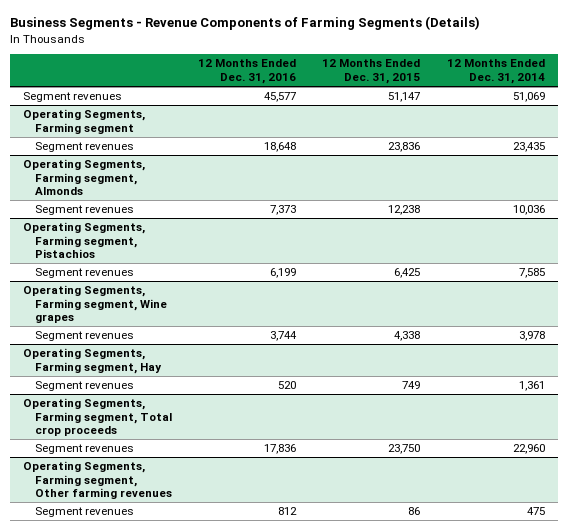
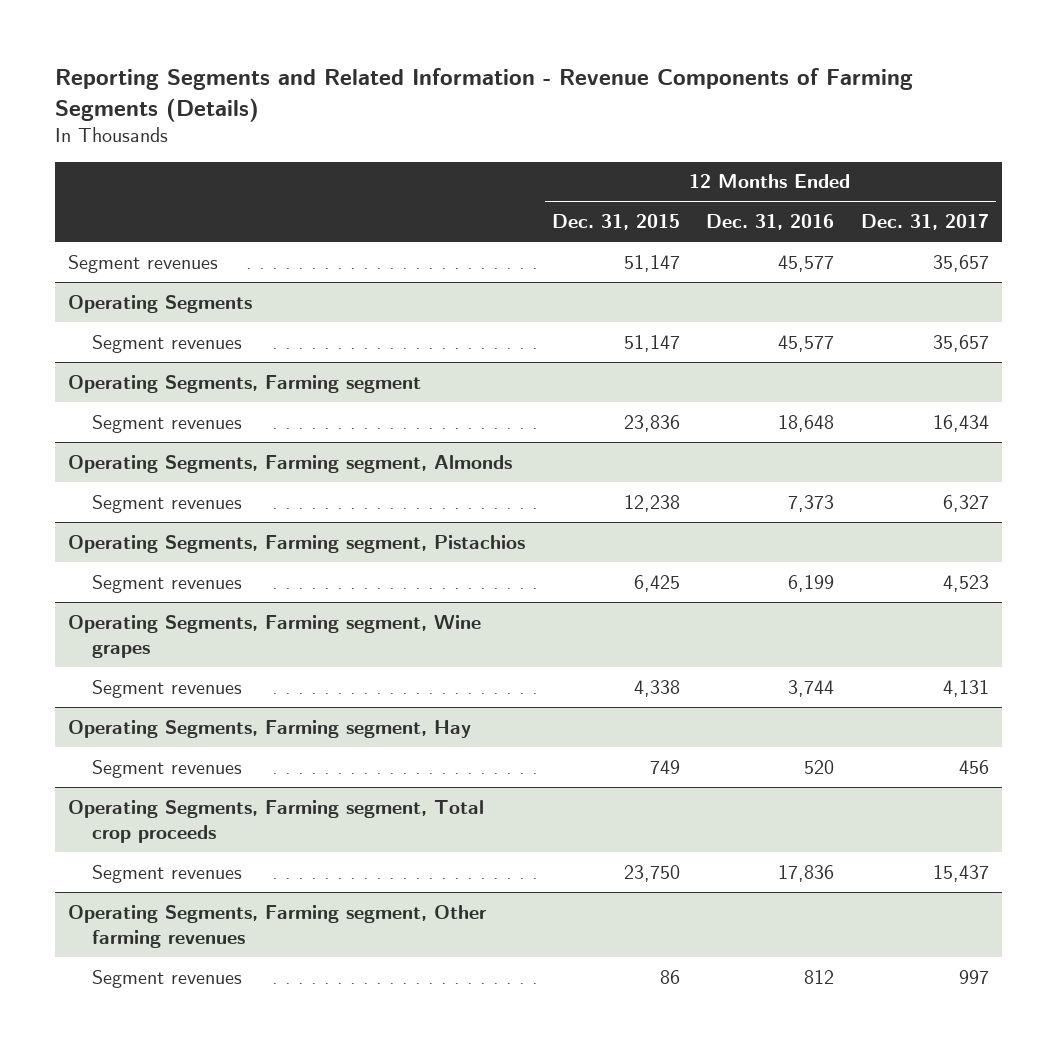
[9,16,480,31] Business Segments - Revenue Components of Farming Segments (Details) -> [54,68,913,122] Reporting Segments and Related Information - Revenue Components of Farming Segments (Details)
[446,59,545,85] 12 Months Ended Dec. 31, 2014 -> none
none -> [861,214,990,231] Dec. 31, 2017
none -> [68,294,253,313] Operating Segments
none -> [91,334,242,353] Segment revenues

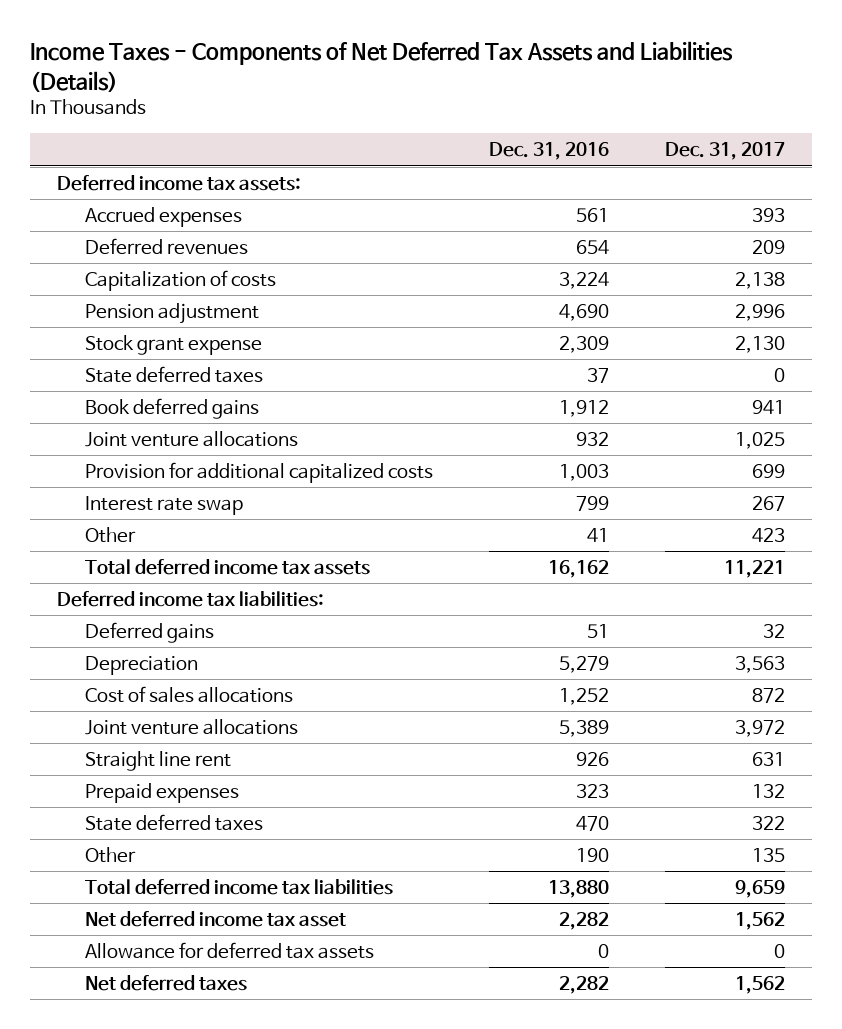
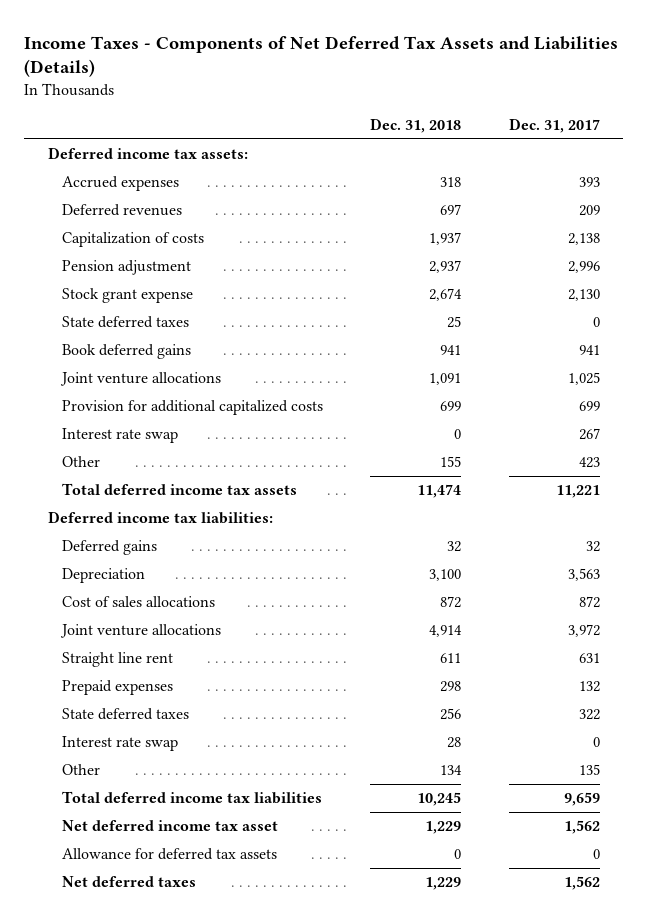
[488,142,609,161] Dec. 31, 2016 -> none
none -> [370,117,462,133] Dec. 31, 2018
none -> [61,736,178,752] Interest rate swap

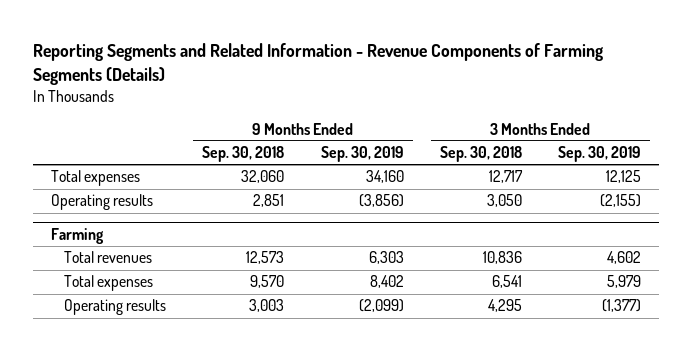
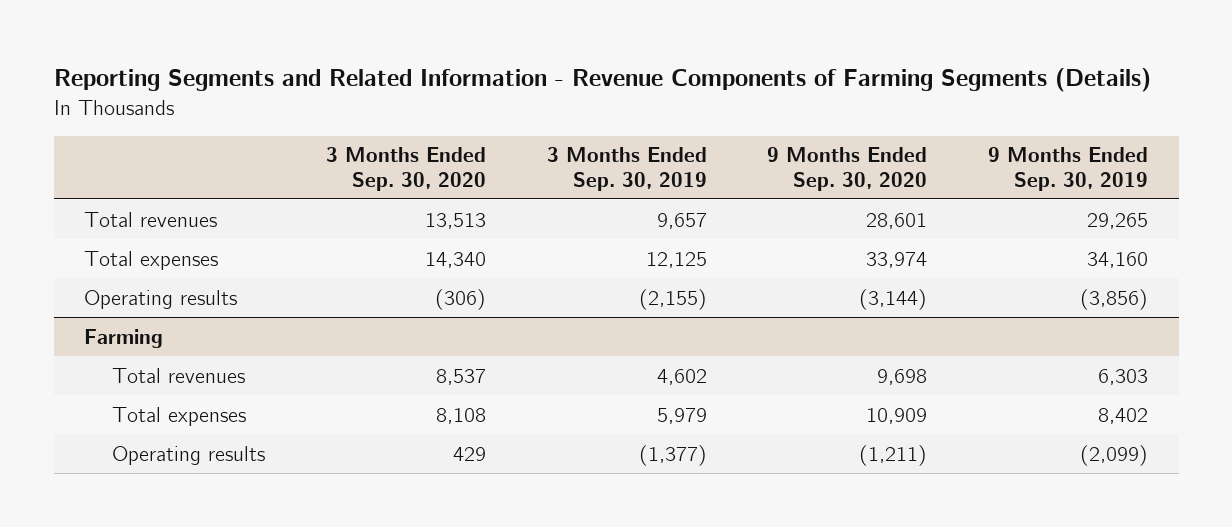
[202,146,285,163] Sep. 30, 2018 -> none
[439,146,522,163] Sep. 30, 2018 -> none
none -> [325,147,486,191] 3 Months Ended Sep. 30, 2020
none -> [767,147,928,191] 9 Months Ended Sep. 30, 2020
none -> [84,211,218,227] Total revenues

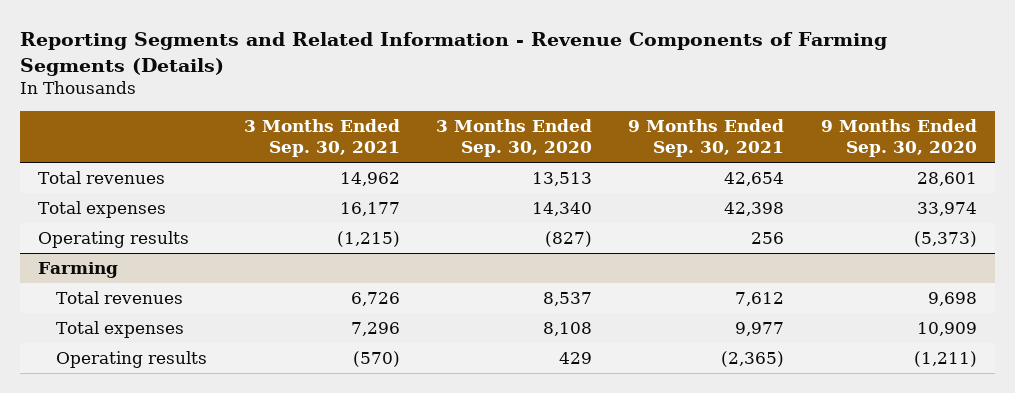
[546,147,707,191] 3 Months Ended Sep. 30, 2019 -> none
[988,147,1149,191] 9 Months Ended Sep. 30, 2019 -> none
none -> [243,118,400,158] 3 Months Ended Sep. 30, 2021
none -> [628,118,785,158] 9 Months Ended Sep. 30, 2021
[434,288,486,310] (306) -> [544,231,592,248] (827)
[859,288,928,310] (3,144) -> [913,231,977,248] (5,373)

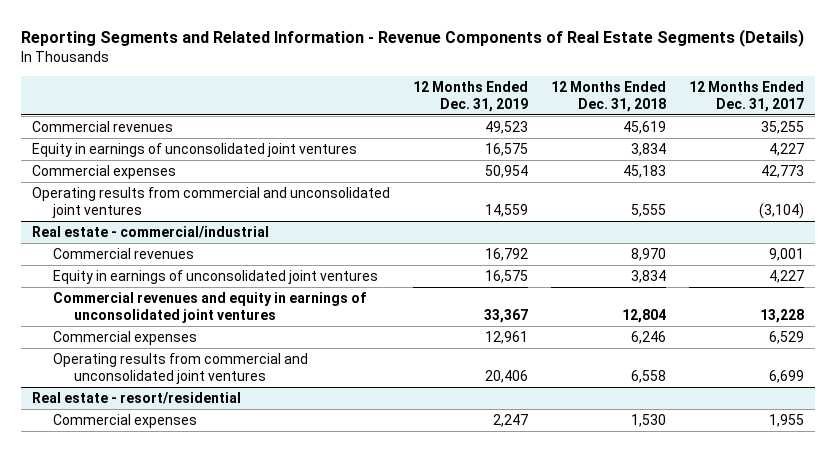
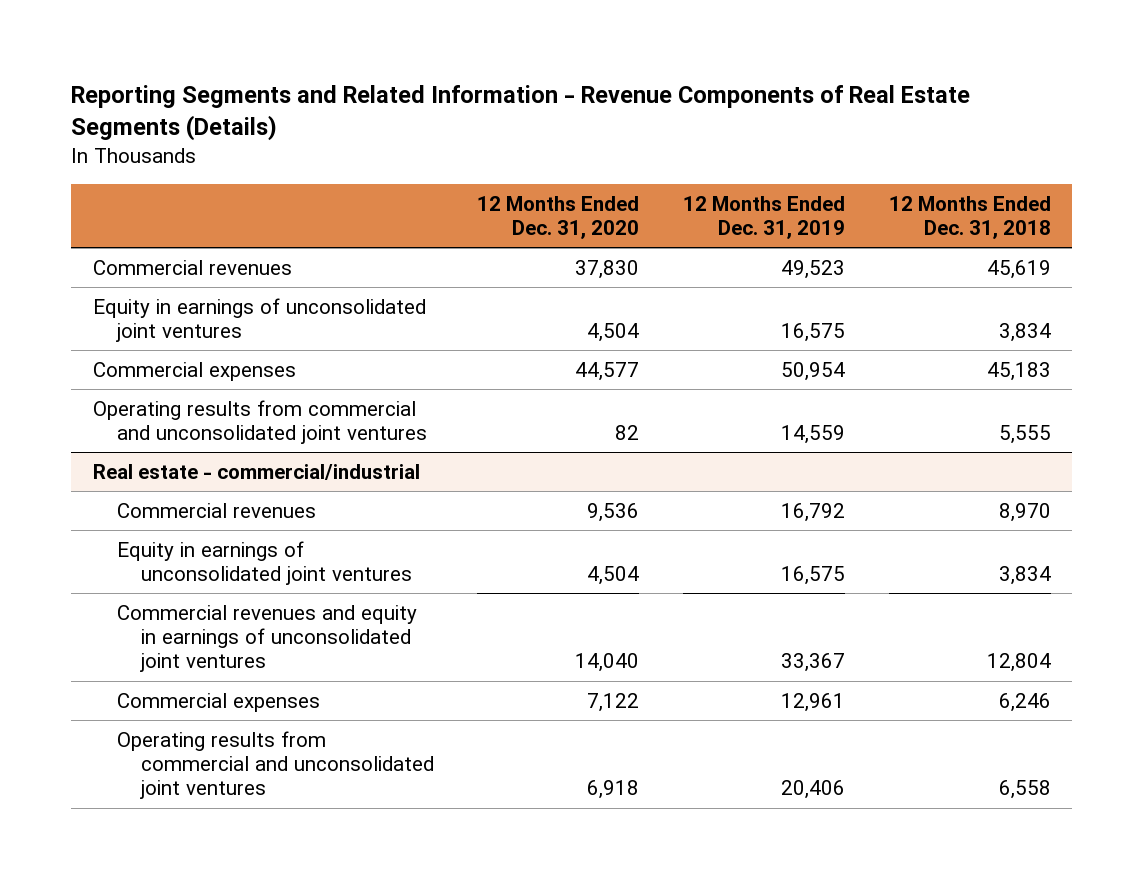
[689,80,805,113] 12 Months Ended Dec. 31, 2017 -> none
none -> [477,195,640,239] 12 Months Ended Dec. 31, 2020
[32,391,242,404] Real estate - resort/residential -> none
[53,413,198,428] Commercial expenses -> none

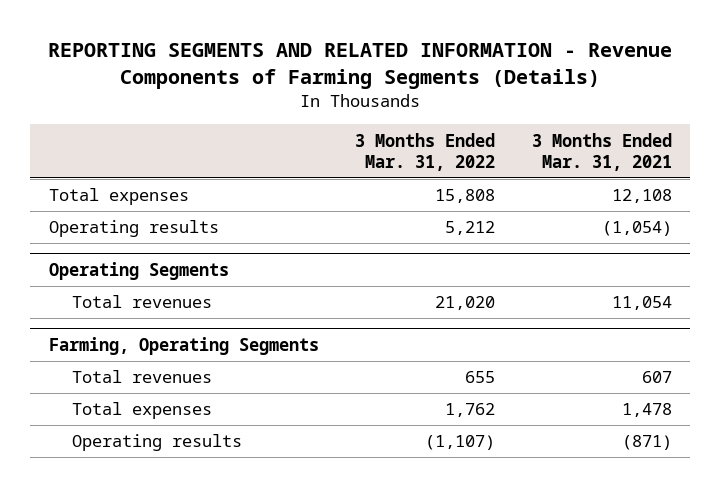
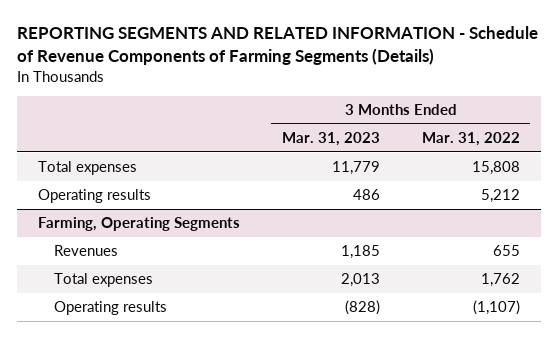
[48,43,673,89] REPORTING SEGMENTS AND RELATED INFORMATION - Revenue Components of Farming Segments (Details) -> [16,26,538,65] REPORTING SEGMENTS AND RELATED INFORMATION - Schedule of Revenue Components of Farming Segments (Details)
[532,132,673,171] 3 Months Ended Mar. 31, 2021 -> none
none -> [281,131,380,146] Mar. 31, 2023
[48,261,229,280] Operating Segments -> none
[71,295,212,309] Total revenues -> none
[71,370,212,384] Total revenues -> [54,245,119,257] Revenues

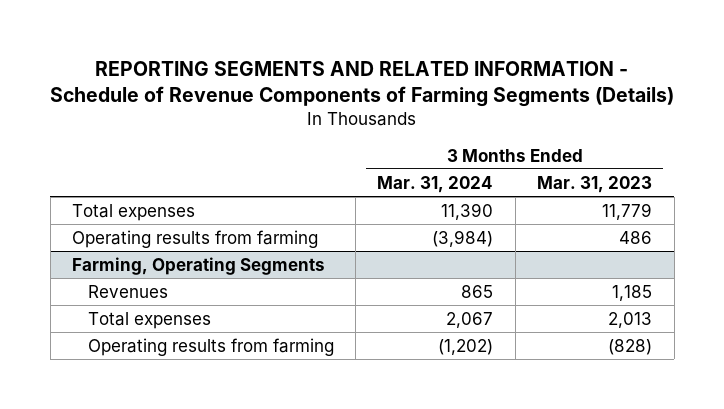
[421,131,520,146] Mar. 31, 2022 -> none
none -> [377,175,494,193] Mar. 31, 2024
[37,189,151,204] Operating results -> [72,229,319,248] Operating results from farming
[54,301,168,316] Operating results -> [87,337,334,356] Operating results from farming

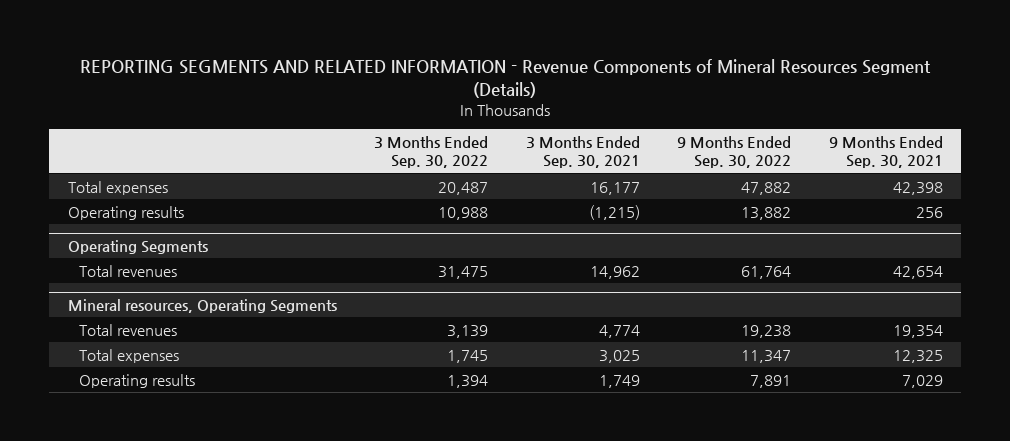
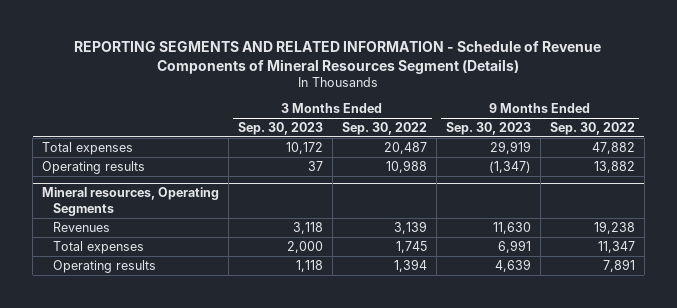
[80,58,932,98] REPORTING SEGMENTS AND RELATED INFORMATION - Revenue Components of Mineral Resources Segment (Details) -> [74,40,602,74] REPORTING SEGMENTS AND RELATED INFORMATION - Schedule of Revenue Components of Mineral Resources Segment (Details)
[525,136,640,169] 3 Months Ended Sep. 30, 2021 -> none
[828,136,943,169] 9 Months Ended Sep. 30, 2021 -> none
none -> [237,121,323,135] Sep. 30, 2023
none -> [445,121,531,135] Sep. 30, 2023
[67,239,208,254] Operating Segments -> none
[79,264,178,277] Total revenues -> none
[79,323,178,336] Total revenues -> [53,221,111,232] Revenues

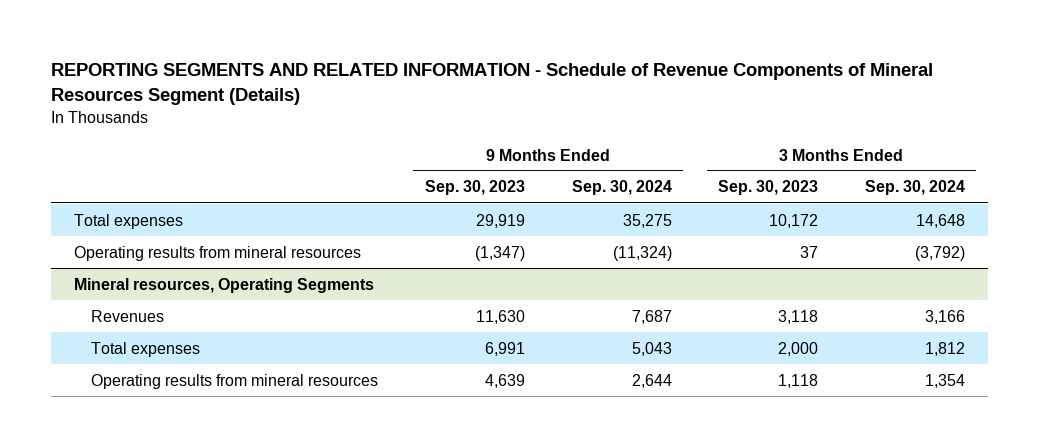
[341,121,427,135] Sep. 30, 2022 -> none
[549,121,635,135] Sep. 30, 2022 -> none
none -> [571,180,672,196] Sep. 30, 2024
none -> [864,180,965,196] Sep. 30, 2024
[42,160,146,174] Operating results -> [74,245,362,261] Operating results from mineral resources
[53,259,157,273] Operating results -> [91,373,379,389] Operating results from mineral resources

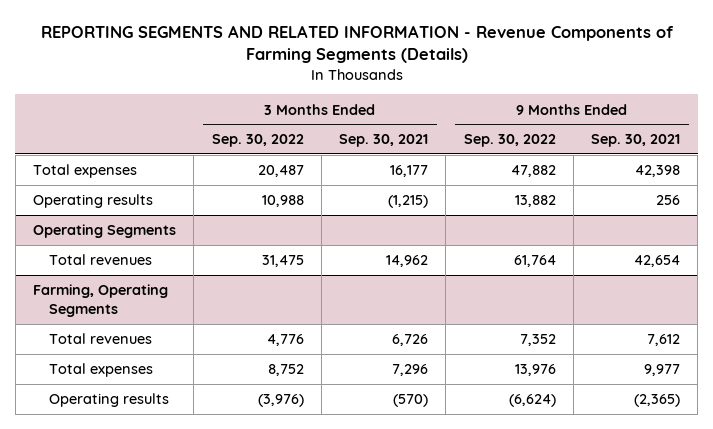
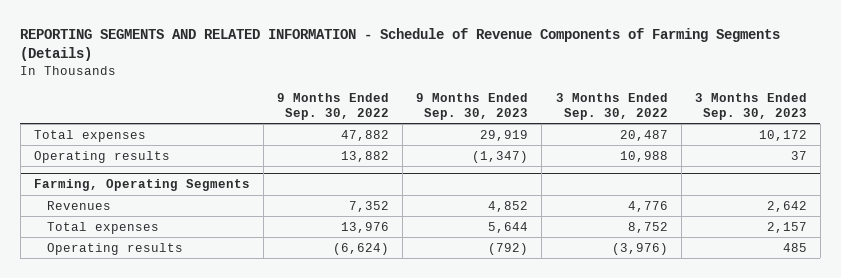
[40,24,674,64] REPORTING SEGMENTS AND RELATED INFORMATION - Revenue Components of Farming Segments (Details) -> [20,28,781,62] REPORTING SEGMENTS AND RELATED INFORMATION - Schedule of Revenue Components of Farming Segments (Details)
[339,134,429,148] Sep. 30, 2021 -> none
[591,134,681,148] Sep. 30, 2021 -> none
none -> [416,92,529,120] 9 Months Ended Sep. 30, 2023
none -> [694,92,807,120] 3 Months Ended Sep. 30, 2023
[33,224,177,239] Operating Segments -> none
[48,254,152,266] Total revenues -> none
[48,333,152,345] Total revenues -> [46,200,111,210] Revenues

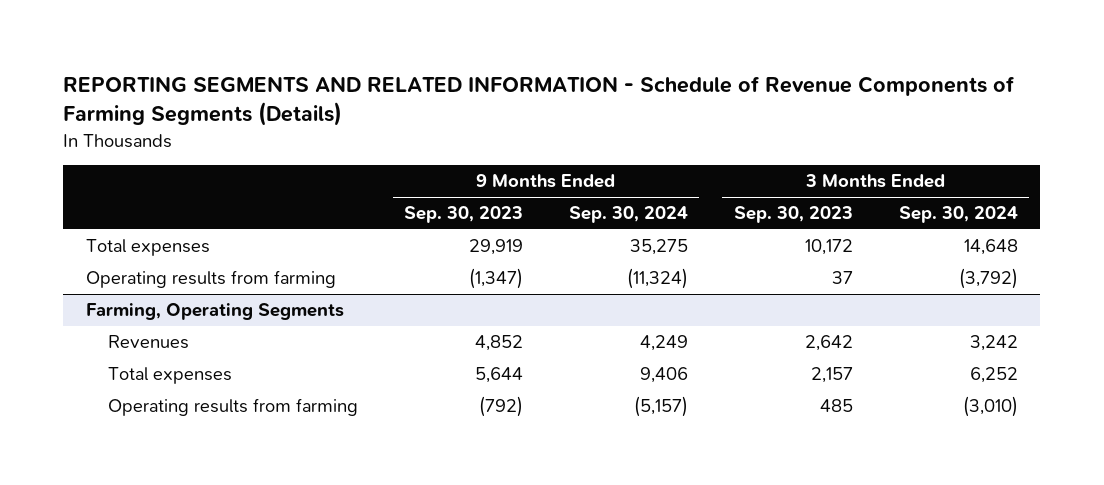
[277,92,390,120] 9 Months Ended Sep. 30, 2022 -> none
[555,92,668,120] 3 Months Ended Sep. 30, 2022 -> none
none -> [568,206,688,224] Sep. 30, 2024
none -> [898,206,1018,224] Sep. 30, 2024
[33,150,170,163] Operating results -> [86,270,337,289] Operating results from farming
[46,242,183,255] Operating results -> [108,398,359,417] Operating results from farming

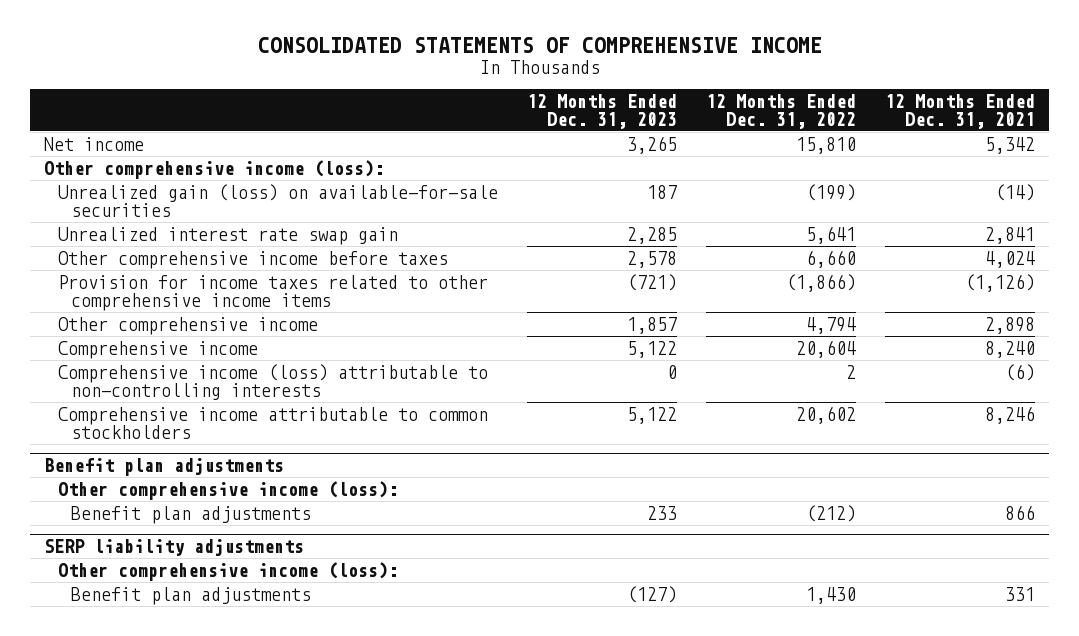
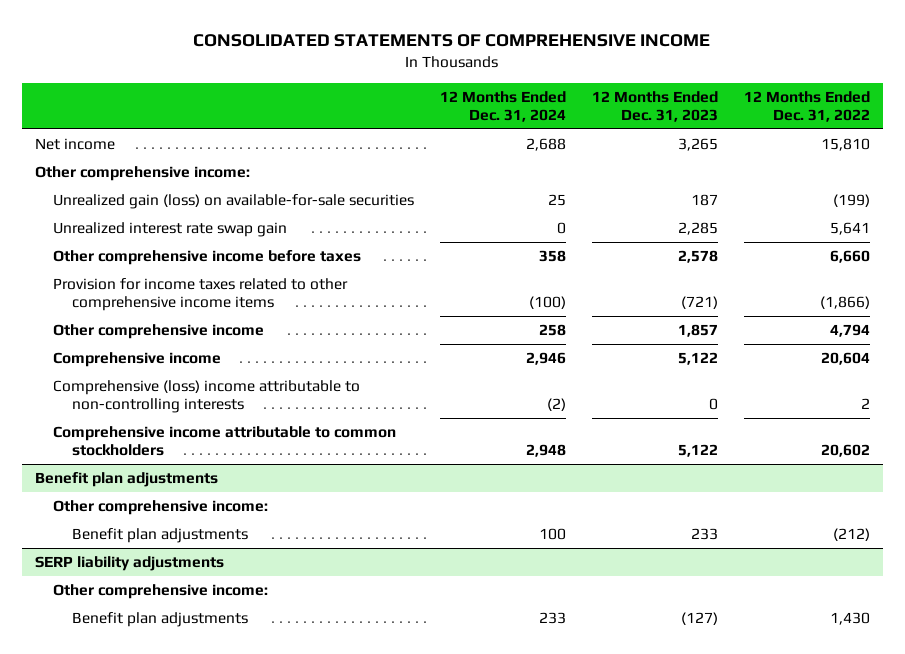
[884,93,1035,130] 12 Months Ended Dec. 31, 2021 -> none
none -> [440,90,567,122] 12 Months Ended Dec. 31, 2024
[44,159,385,179] Other comprehensive income (loss): -> [34,166,250,182] Other comprehensive income:
[57,363,488,401] Comprehensive income (loss) attributable to non-controlling interests -> [53,380,361,414] Comprehensive (loss) income attributable to non-controlling interests
[57,480,398,500] Other comprehensive income (loss): -> [53,500,269,516] Other comprehensive income:
[57,561,398,581] Other comprehensive income (loss): -> [53,584,269,600] Other comprehensive income:

